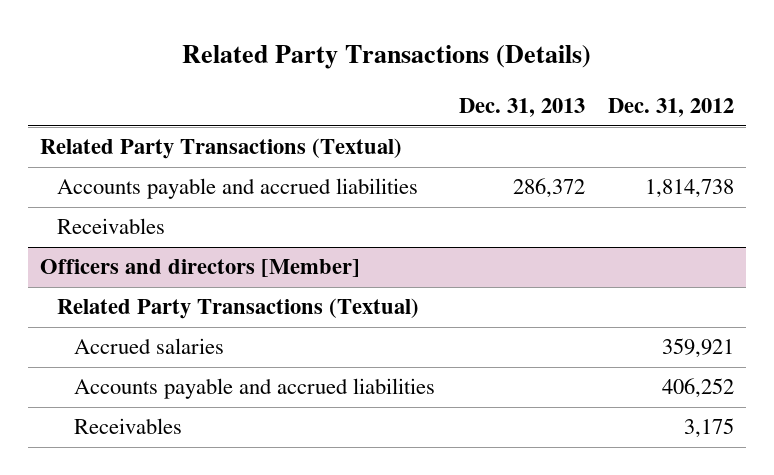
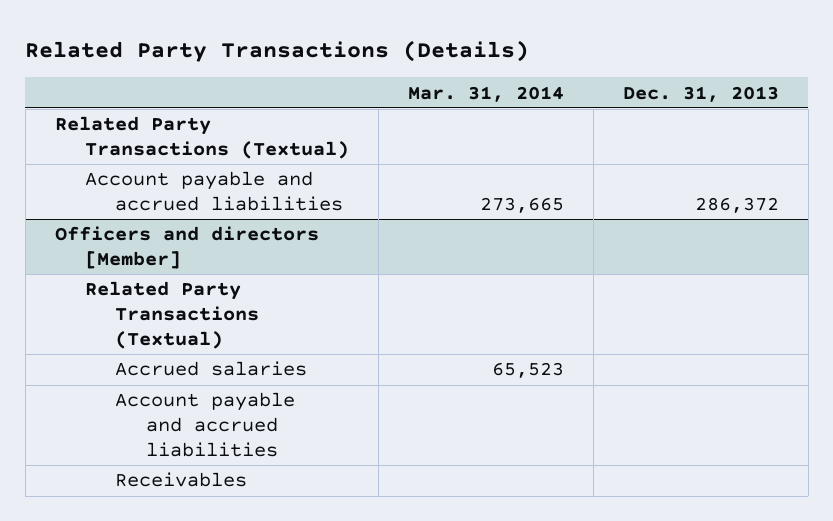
[608,98,735,118] Dec. 31, 2012 -> none
none -> [407,85,564,102] Mar. 31, 2014
[56,218,165,235] Receivables -> none
[56,178,418,200] Accounts payable and accrued liabilities -> [84,171,344,211] Account payable and accrued liabilities
[73,378,435,400] Accounts payable and accrued liabilities -> [115,392,296,457] Account payable and accrued liabilities

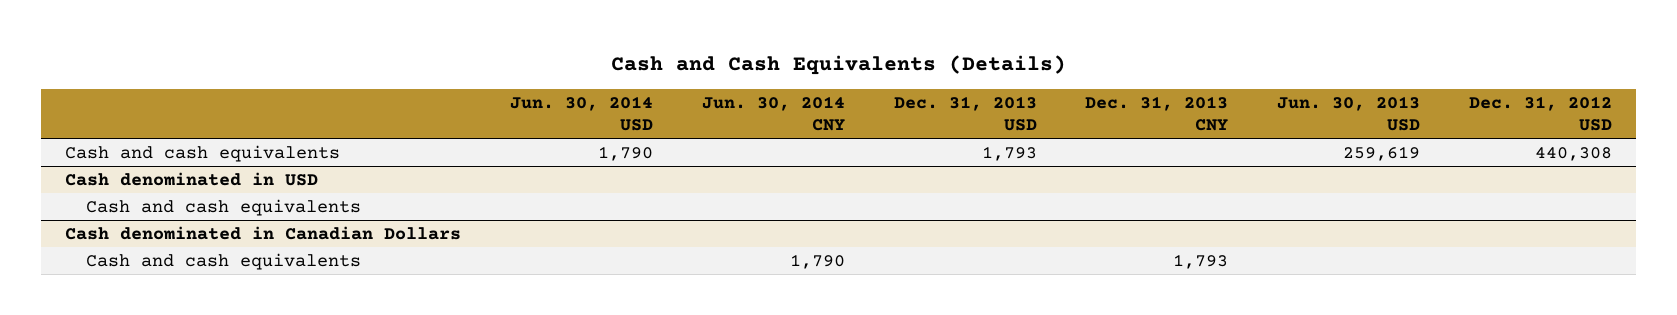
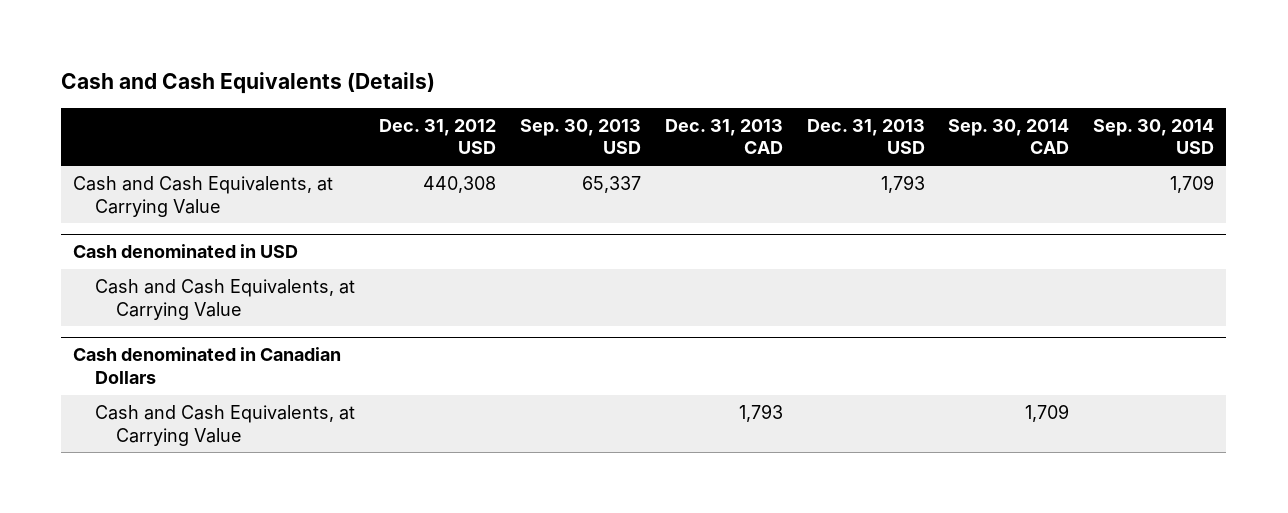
[510,95,654,132] Jun. 30, 2014 USD -> none
[701,95,845,132] Jun. 30, 2014 CNY -> none
[1085,95,1229,132] Dec. 31, 2013 CNY -> none
[1277,95,1421,132] Jun. 30, 2013 USD -> none
none -> [519,118,641,155] Sep. 30, 2013 USD
none -> [664,118,783,155] Dec. 31, 2013 CAD
none -> [948,118,1070,155] Sep. 30, 2014 CAD
none -> [1093,118,1215,155] Sep. 30, 2014 USD
[65,144,341,162] Cash and cash equivalents -> [73,176,334,217] Cash and Cash Equivalents, at Carrying Value
[86,198,362,216] Cash and cash equivalents -> [94,279,355,320] Cash and Cash Equivalents, at Carrying Value
[86,252,362,270] Cash and cash equivalents -> [94,405,355,446] Cash and Cash Equivalents, at Carrying Value

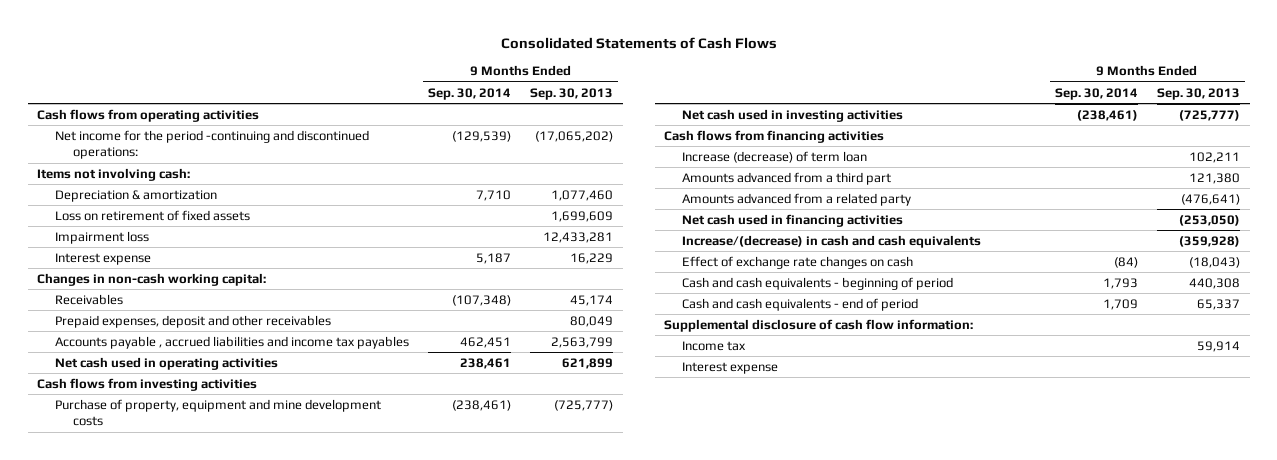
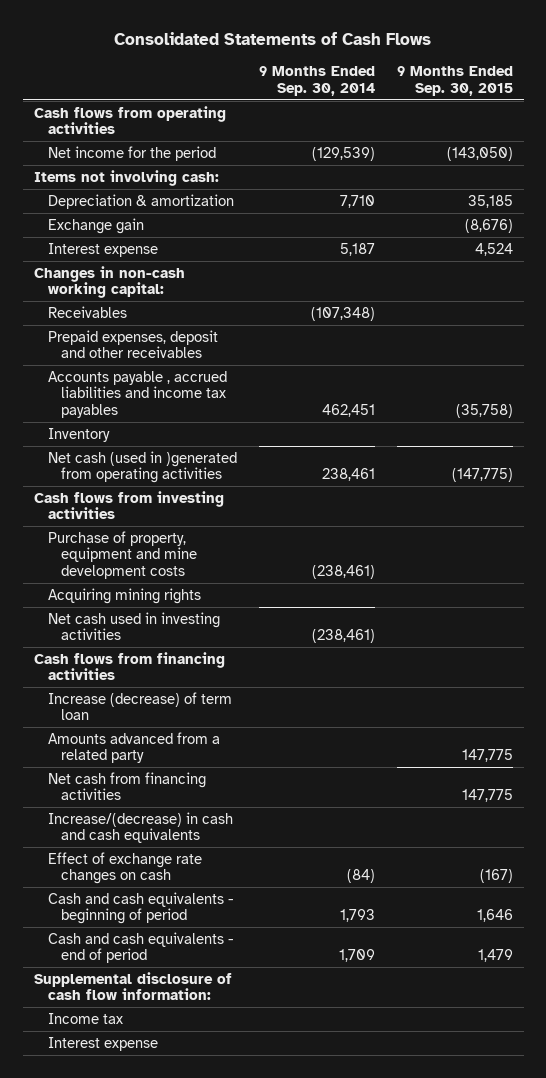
[530,87,614,100] Sep. 30, 2013 -> none
none -> [396,66,513,96] 9 Months Ended Sep. 30, 2015
[54,129,369,160] Net income for the period -continuing and discontinued operations: -> [47,145,216,161] Net income for the period
[54,209,250,221] Loss on retirement of fixed assets -> none
[54,230,149,244] Impairment loss -> none
none -> [47,217,144,234] Exchange gain
none -> [47,427,110,442] Inventory
[54,356,278,370] Net cash used in operating activities -> [47,450,237,484] Net cash (used in )generated from operating activities
none -> [47,587,201,604] Acquiring mining rights
[681,171,891,185] Amounts advanced from a third part -> none
[681,213,903,227] Net cash used in financing activities -> [47,771,206,801] Net cash from financing activities

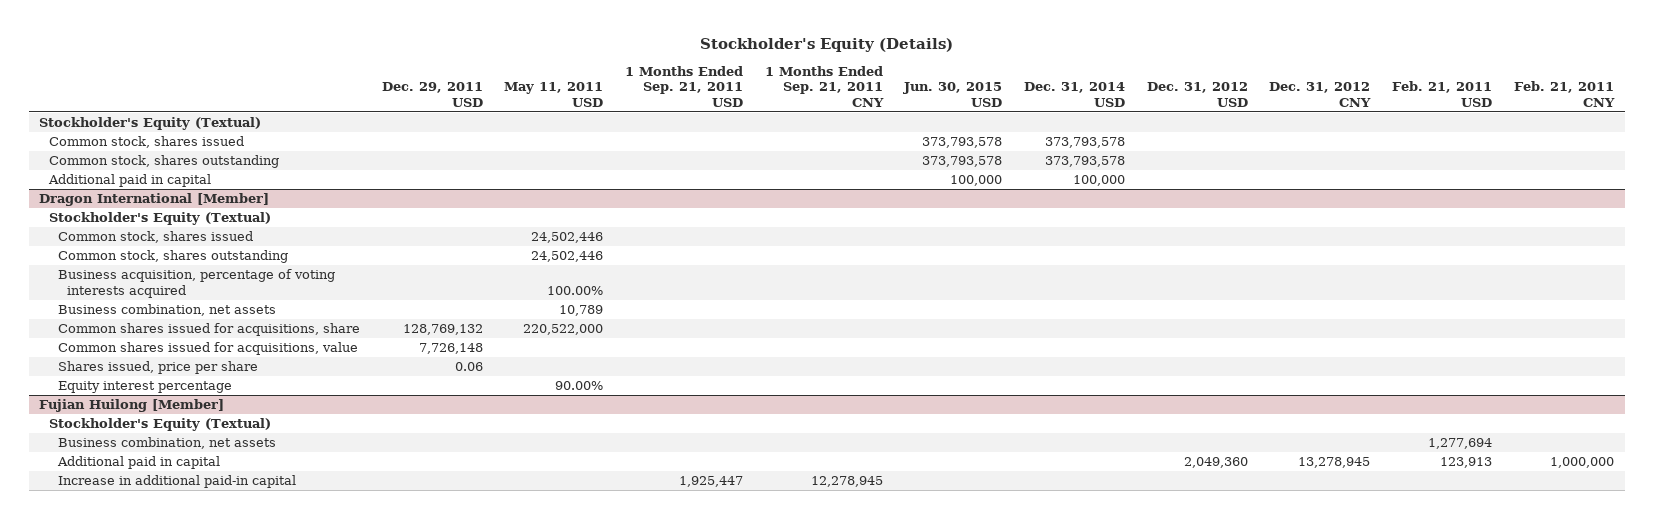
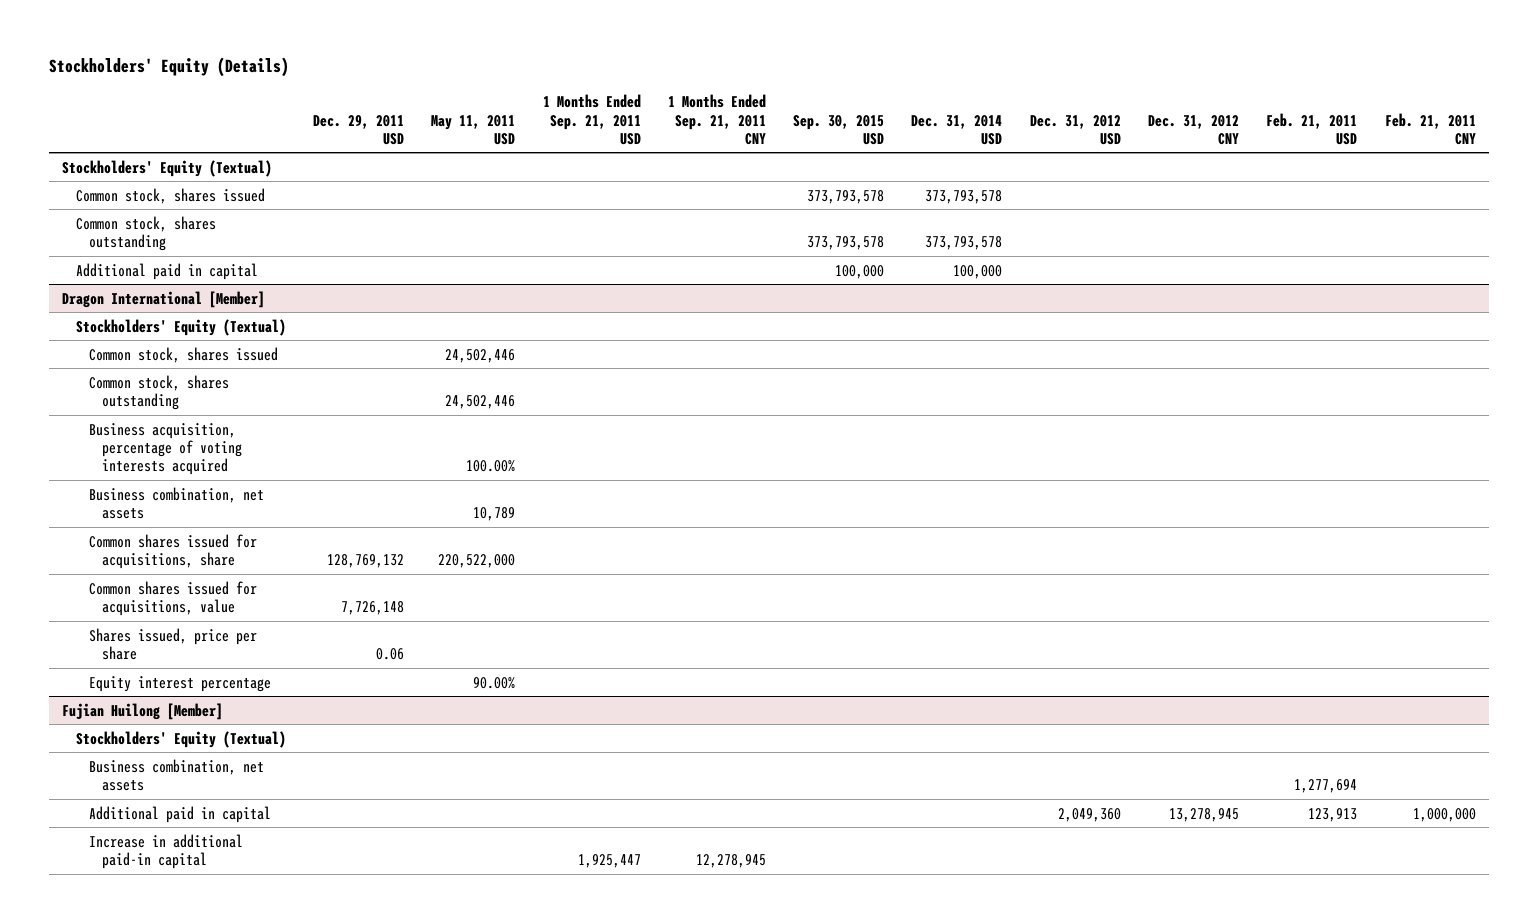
[699,37,953,52] Stockholder's Equity (Details) -> [48,57,289,78] Stockholders' Equity (Details)
[903,82,1003,107] Jun. 30, 2015 USD -> none
none -> [793,114,885,145] Sep. 30, 2015 USD
[39,117,262,131] Stockholder's Equity (Textual) -> [62,159,273,177] Stockholders' Equity (Textual)
[48,212,271,226] Stockholder's Equity (Textual) -> [75,318,286,336] Stockholders' Equity (Textual)
[48,418,271,432] Stockholder's Equity (Textual) -> [75,730,286,748] Stockholders' Equity (Textual)

